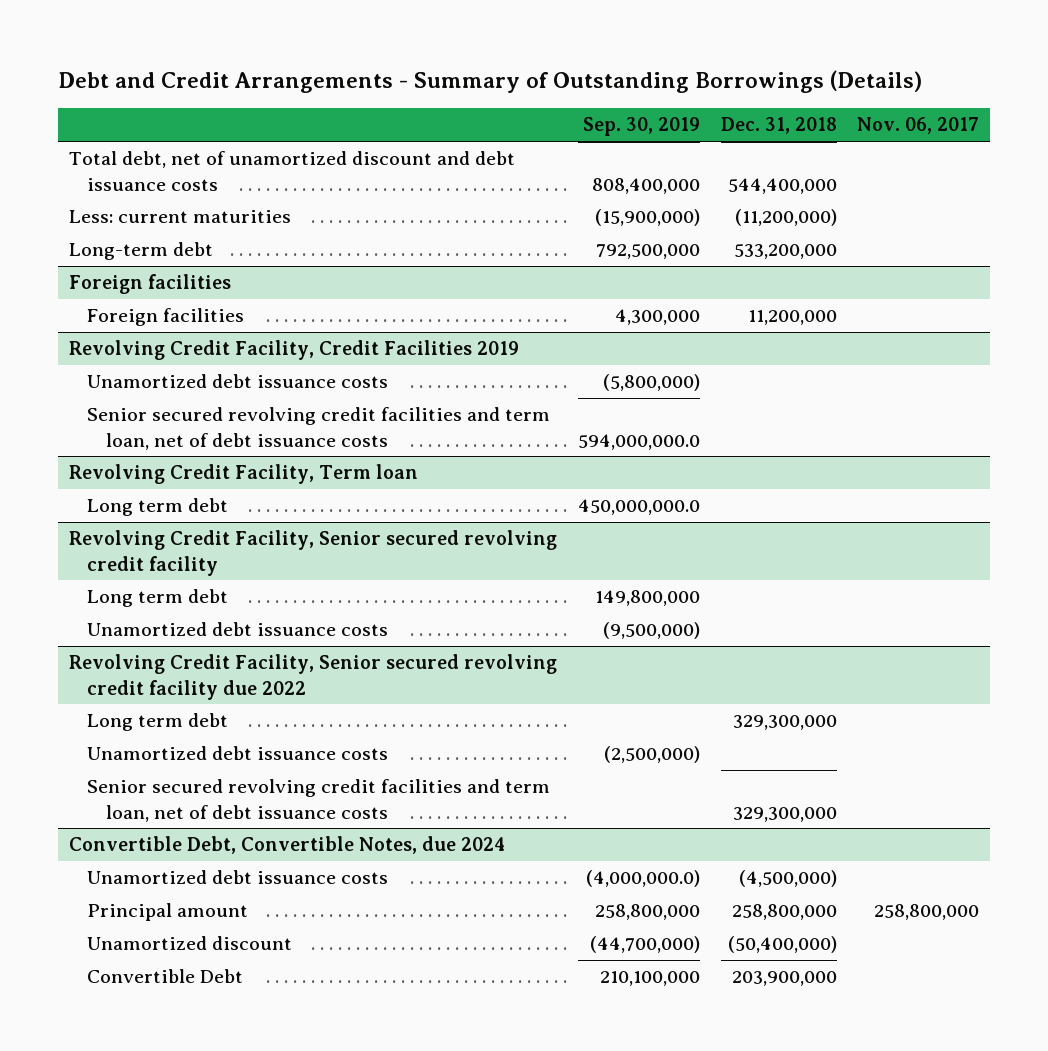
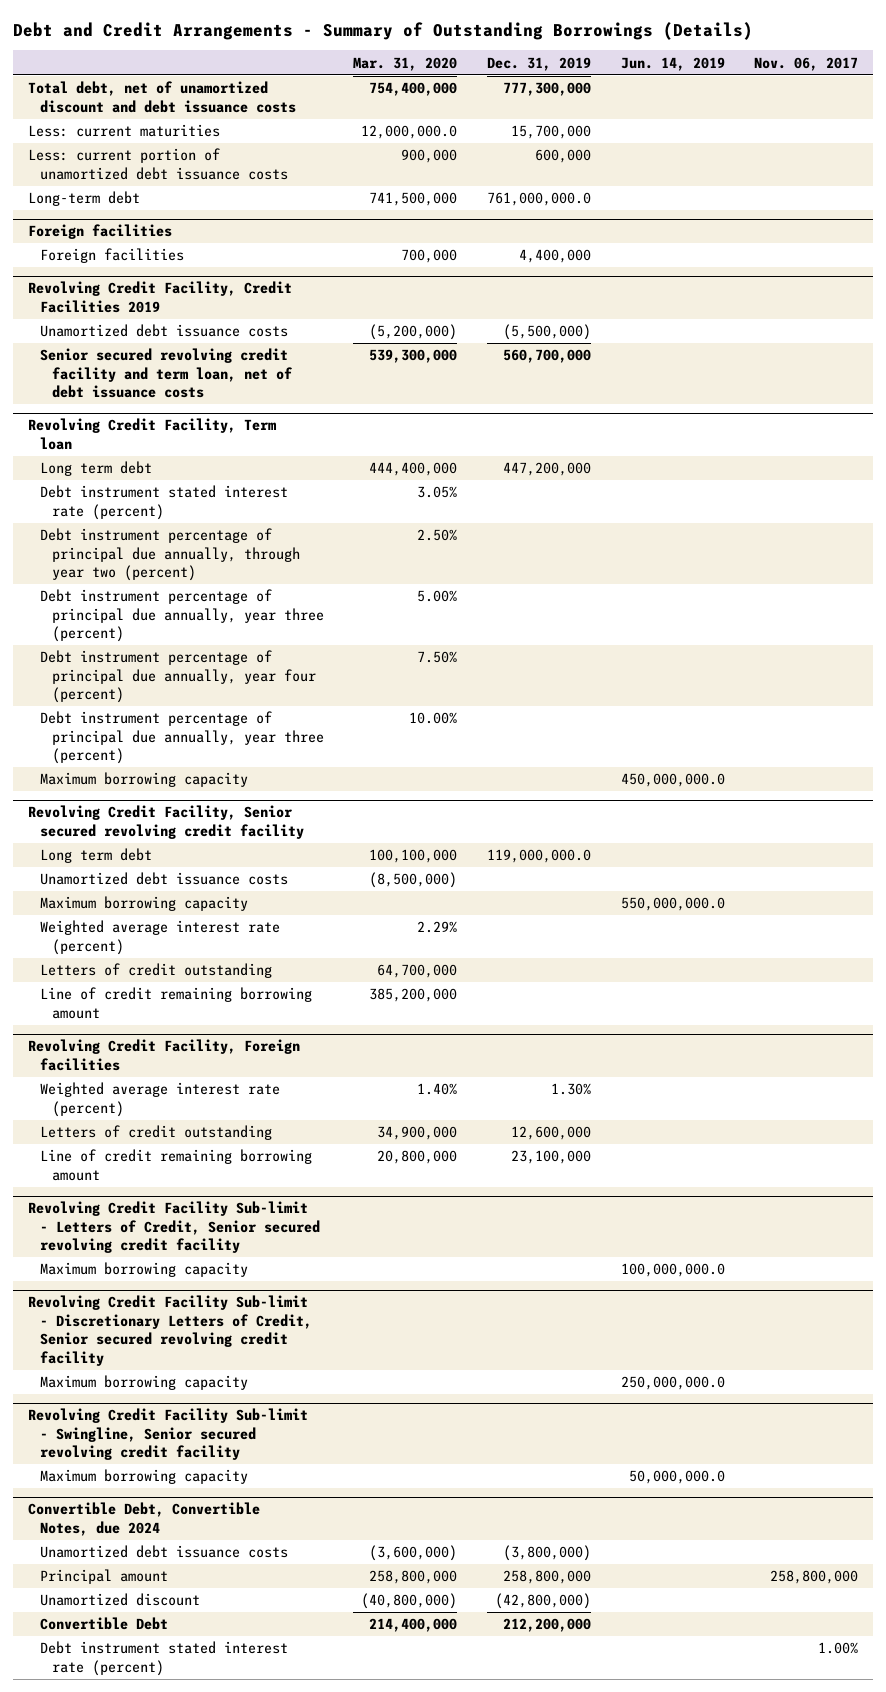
[582,117,700,137] Sep. 30, 2019 -> none
[720,117,837,135] Dec. 31, 2018 -> none
none -> [353,56,458,71] Mar. 31, 2020
none -> [487,56,592,71] Dec. 31, 2019
none -> [620,56,725,71] Jun. 14, 2019
none -> [27,148,288,180] Less: current portion of unamortized debt issuance costs
[87,407,551,450] Senior secured revolving credit facilities and term loan, net of debt issuance costs -> [39,348,293,399] Senior secured revolving credit facility and term loan, net of debt issuance costs
none -> [39,485,288,520] Debt instrument stated interest rate (percent)
none -> [39,528,300,582] Debt instrument percentage of principal due annually, through year two (percent)
none -> [39,589,324,643] Debt instrument percentage of principal due annually, year three (percent)
none -> [39,650,316,704] Debt instrument percentage of principal due annually, year four (percent)
none -> [39,711,324,765] Debt instrument percentage of principal due annually, year three (percent)
none -> [39,772,248,788] Maximum borrowing capacity
[87,713,229,732] Long term debt -> none
[87,746,389,761] Unamortized debt issuance costs -> none
[87,779,551,822] Senior secured revolving credit facilities and term loan, net of debt issuance costs -> none
none -> [39,896,248,912] Maximum borrowing capacity
none -> [39,920,280,955] Weighted average interest rate (percent)
none -> [39,963,272,979] Letters of credit outstanding
none -> [39,987,312,1019] Line of credit remaining borrowing amount
none -> [27,1039,300,1071] Revolving Credit Facility, Foreign facilities
none -> [39,1082,280,1117] Weighted average interest rate (percent)
none -> [39,1125,272,1141] Letters of credit outstanding
none -> [39,1149,312,1181] Line of credit remaining borrowing amount
none -> [27,1201,320,1254] Revolving Credit Facility Sub-limit - Letters of Credit, Senior secured revolving credit facility
none -> [39,1262,248,1278] Maximum borrowing capacity
none -> [27,1295,312,1366] Revolving Credit Facility Sub-limit - Discretionary Letters of Credit, Senior secured revolving credit facility
none -> [39,1375,248,1391] Maximum borrowing capacity
[68,654,557,700] Revolving Credit Facility, Senior secured revolving credit facility due 2022 -> [27,1408,308,1461] Revolving Credit Facility Sub-limit - Swingline, Senior secured revolving credit facility
none -> [39,1469,248,1485] Maximum borrowing capacity
none -> [39,1641,288,1676] Debt instrument stated interest rate (percent)

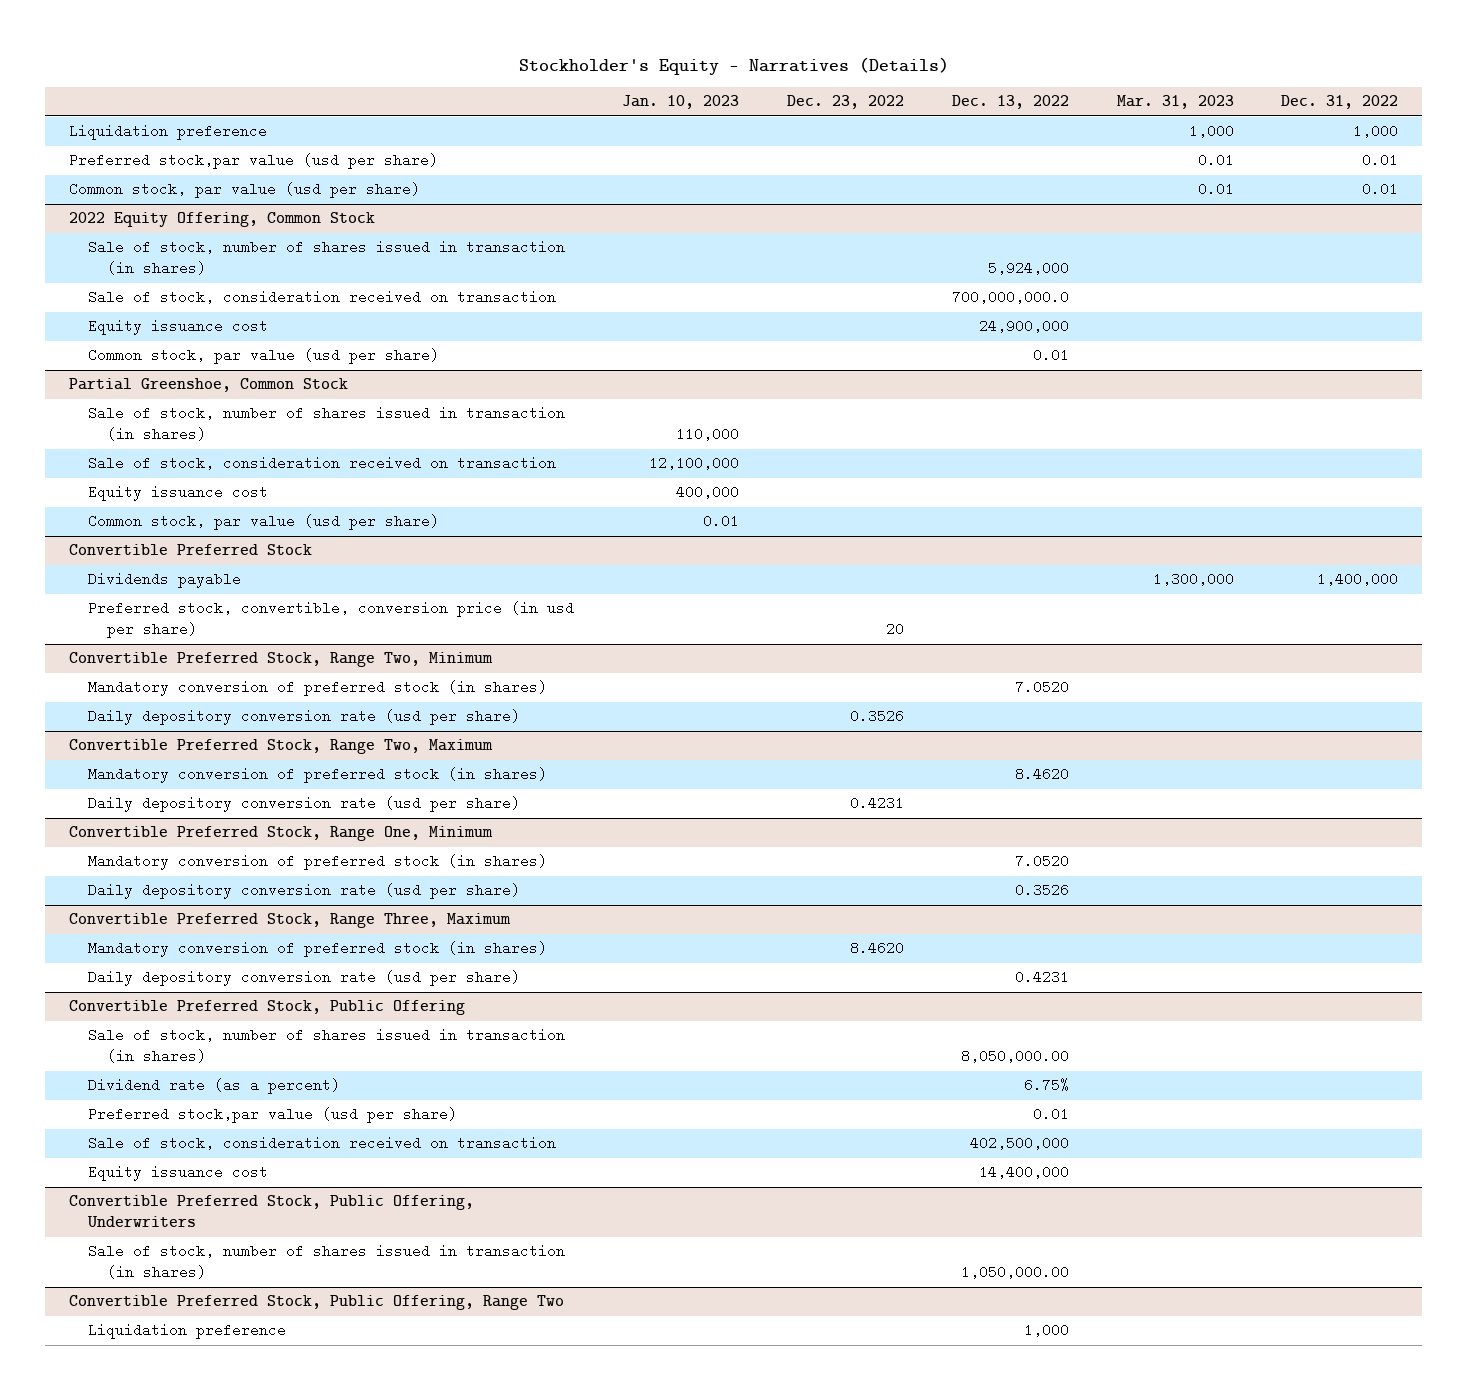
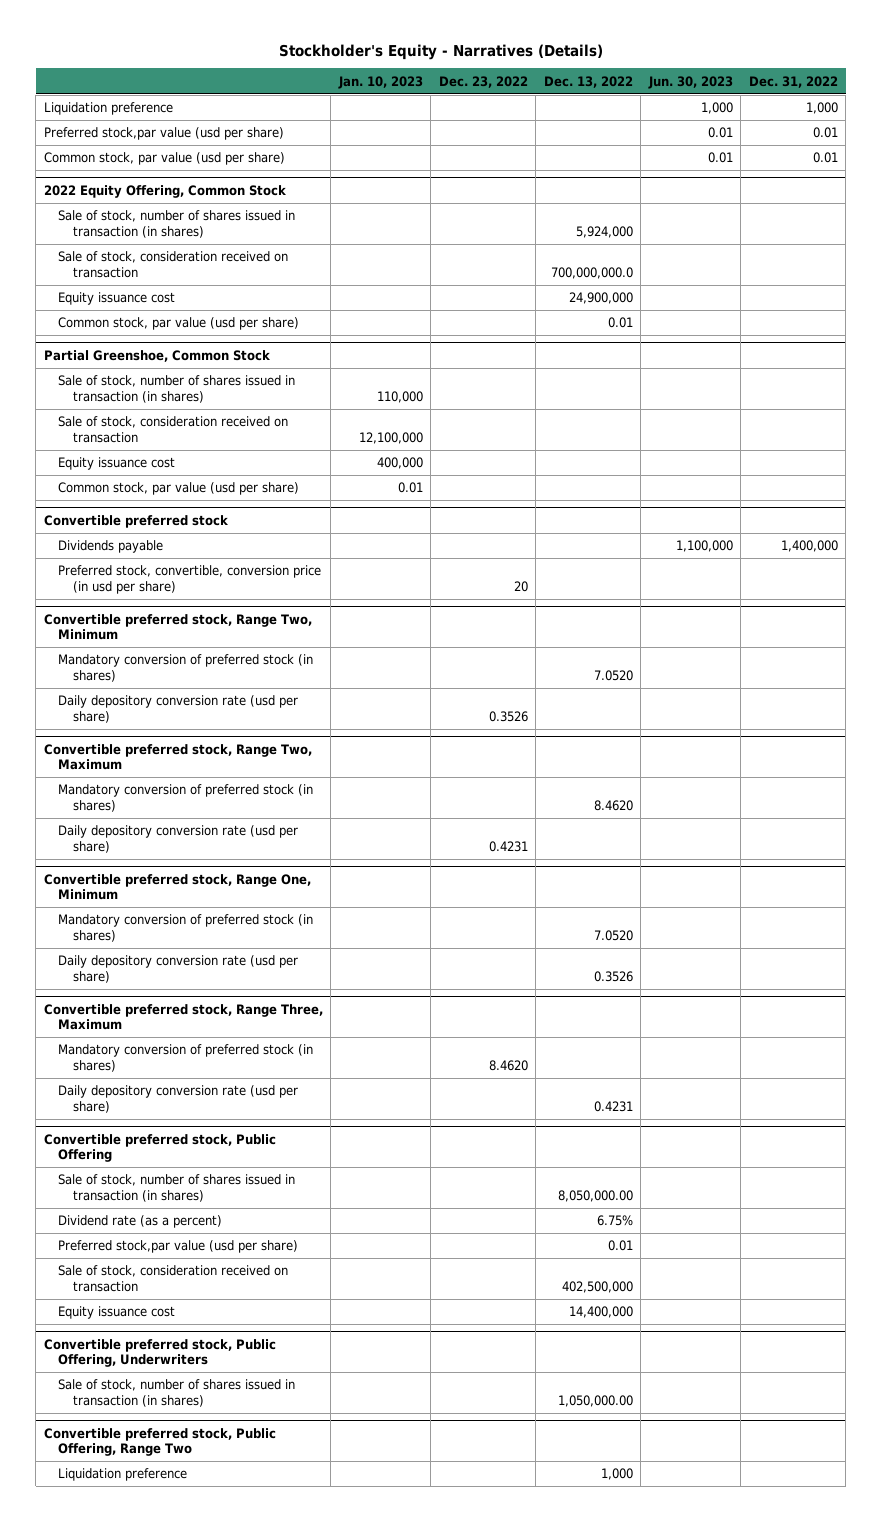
[1116,95,1234,110] Mar. 31, 2023 -> none
none -> [647,75,733,89] Jun. 30, 2023
[69,544,313,556] Convertible Preferred Stock -> [43,514,228,528] Convertible preferred stock
[69,652,494,668] Convertible Preferred Stock, Range Two, Minimum -> [43,613,312,641] Convertible preferred stock, Range Two, Minimum
[69,739,494,755] Convertible Preferred Stock, Range Two, Maximum -> [43,743,312,771] Convertible preferred stock, Range Two, Maximum
[69,826,494,842] Convertible Preferred Stock, Range One, Minimum -> [43,873,311,901] Convertible preferred stock, Range One, Minimum
[69,913,512,929] Convertible Preferred Stock, Range Three, Maximum -> [43,1003,323,1031] Convertible preferred stock, Range Three, Maximum
[69,1000,466,1016] Convertible Preferred Stock, Public Offering -> [43,1133,276,1163] Convertible preferred stock, Public Offering
[69,1195,475,1228] Convertible Preferred Stock, Public Offering, Underwriters -> [43,1338,276,1368] Convertible preferred stock, Public Offering, Underwriters
[69,1295,565,1311] Convertible Preferred Stock, Public Offering, Range Two -> [43,1427,276,1457] Convertible preferred stock, Public Offering, Range Two

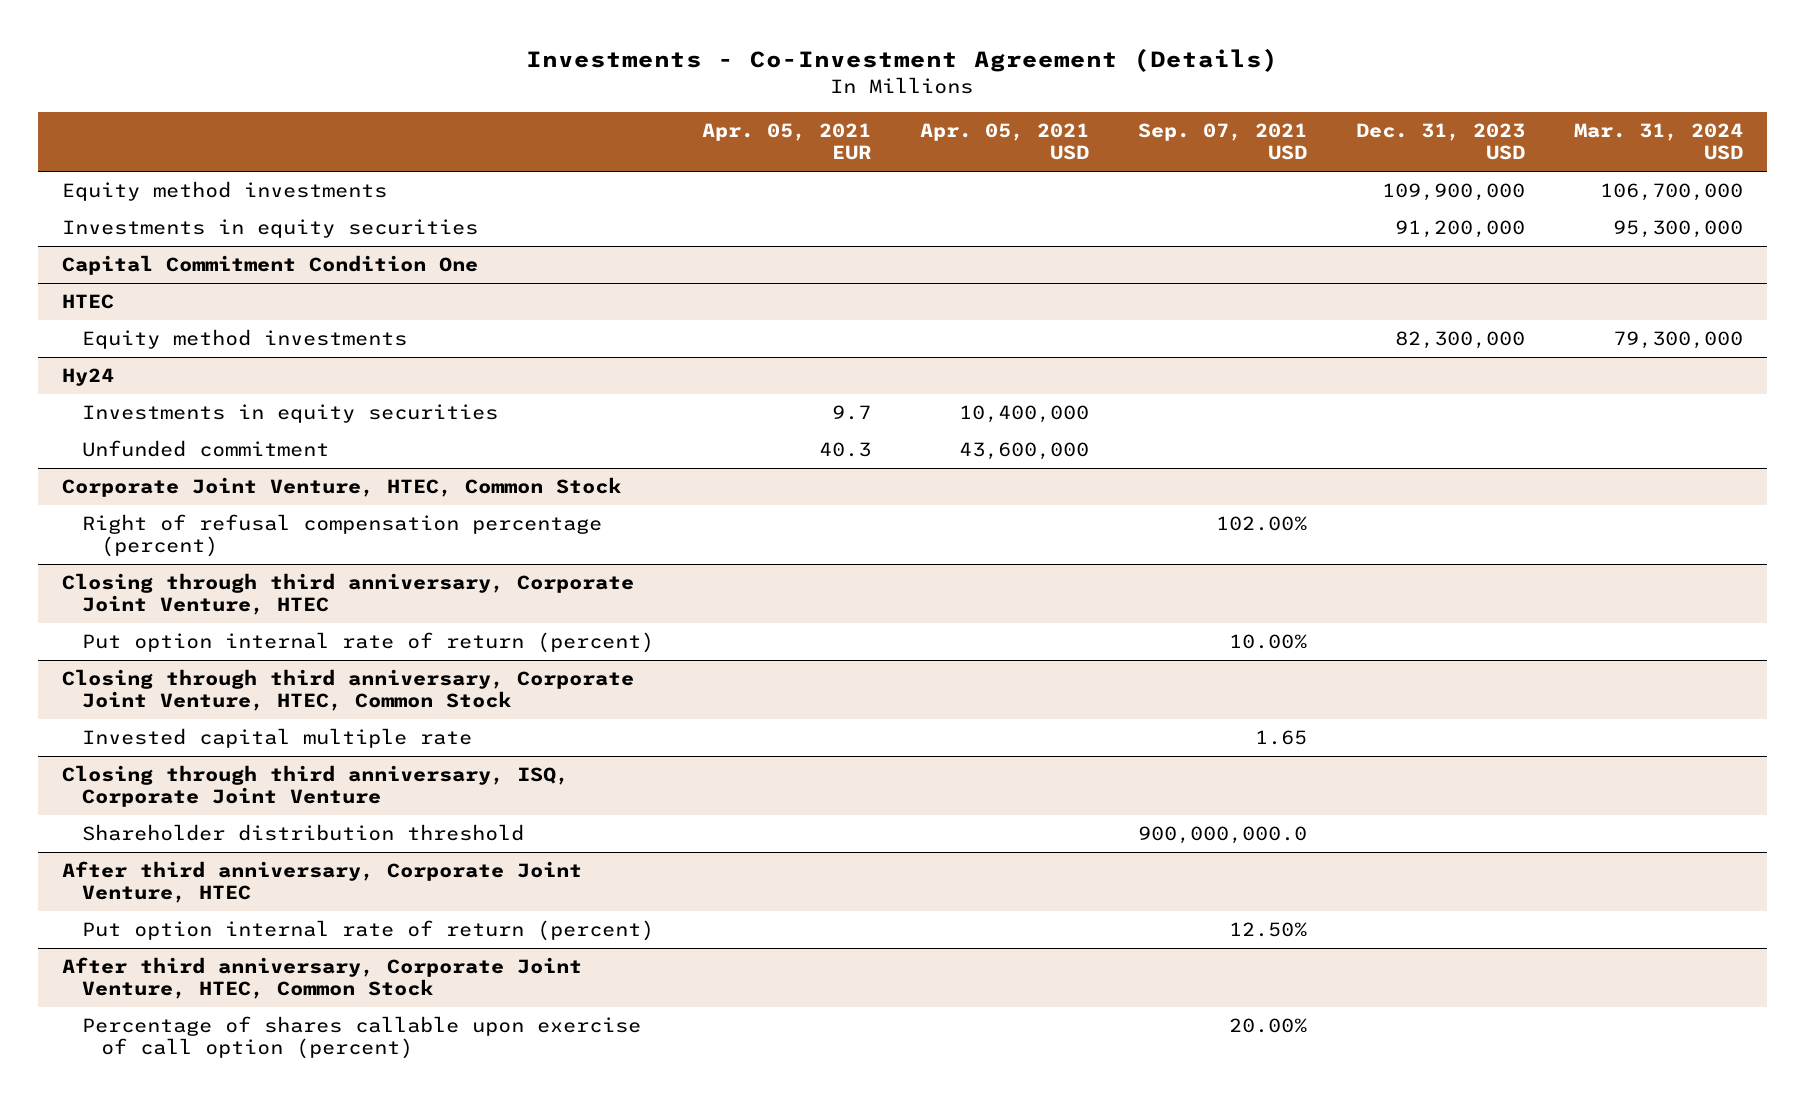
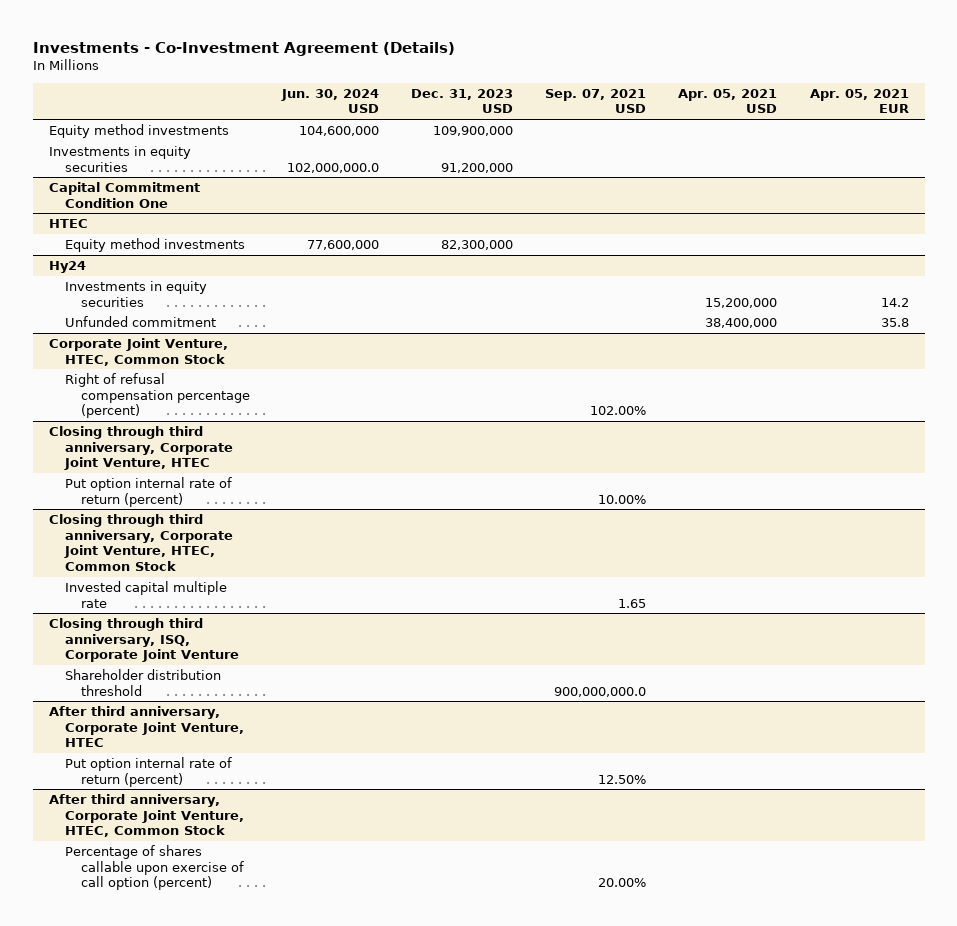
[1573,123,1743,161] Mar. 31, 2024 USD -> none
none -> [281,88,380,114] Jun. 30, 2024 USD
[832,405,872,421] 9.7 -> [880,297,909,307] 14.2
[959,405,1090,424] 10,400,000 -> [705,297,778,308] 15,200,000
[819,442,872,458] 40.3 -> [880,318,909,328] 35.8
[959,442,1090,461] 43,600,000 -> [705,318,778,329] 38,400,000

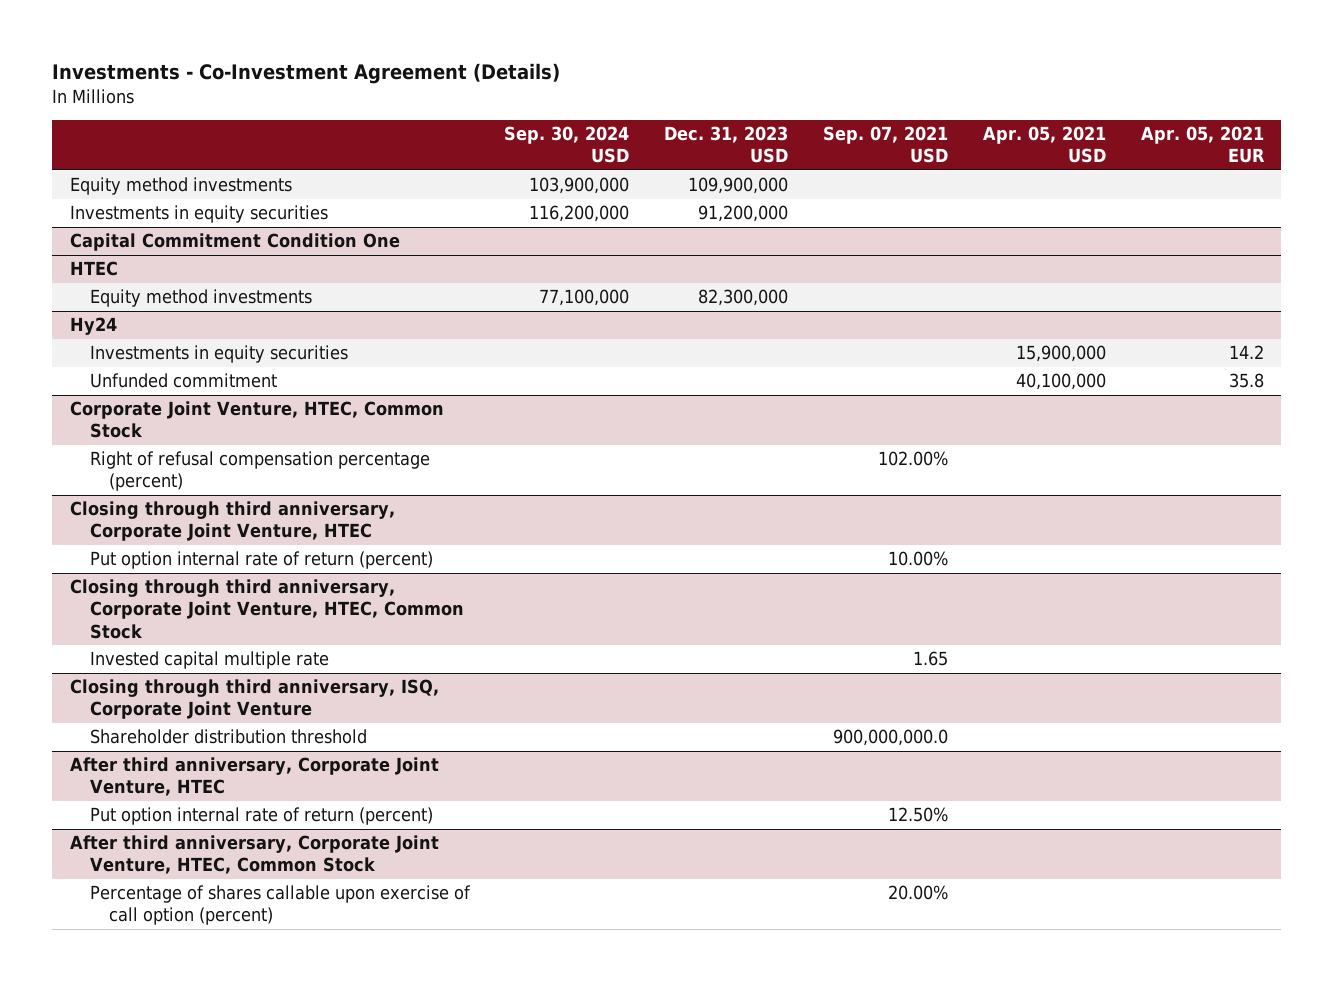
[281,88,380,114] Jun. 30, 2024 USD -> none
none -> [504,126,630,164] Sep. 30, 2024 USD
[705,297,778,308] 15,200,000 -> [1016,345,1107,363] 15,900,000
[705,318,778,329] 38,400,000 -> [1016,373,1107,391] 40,100,000

